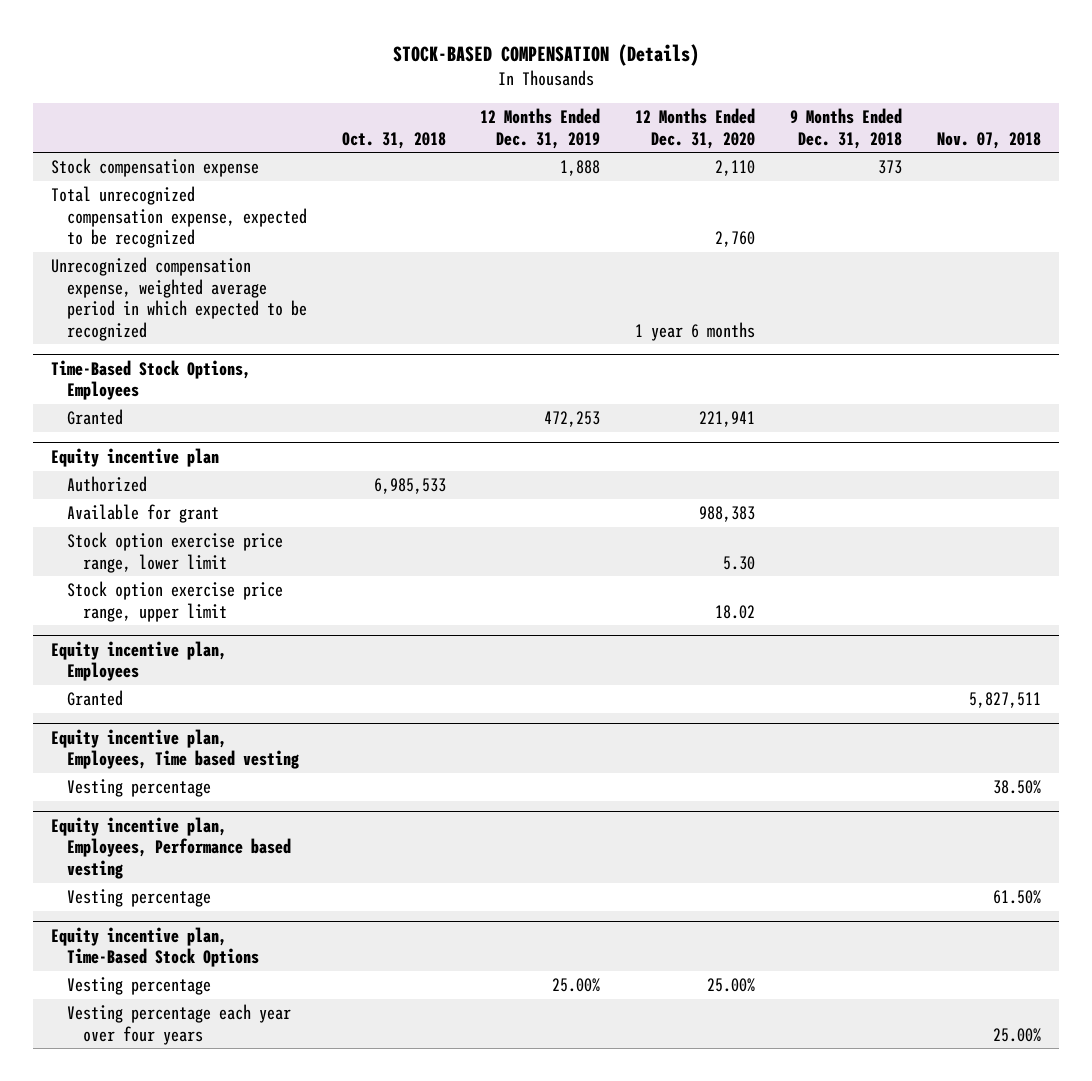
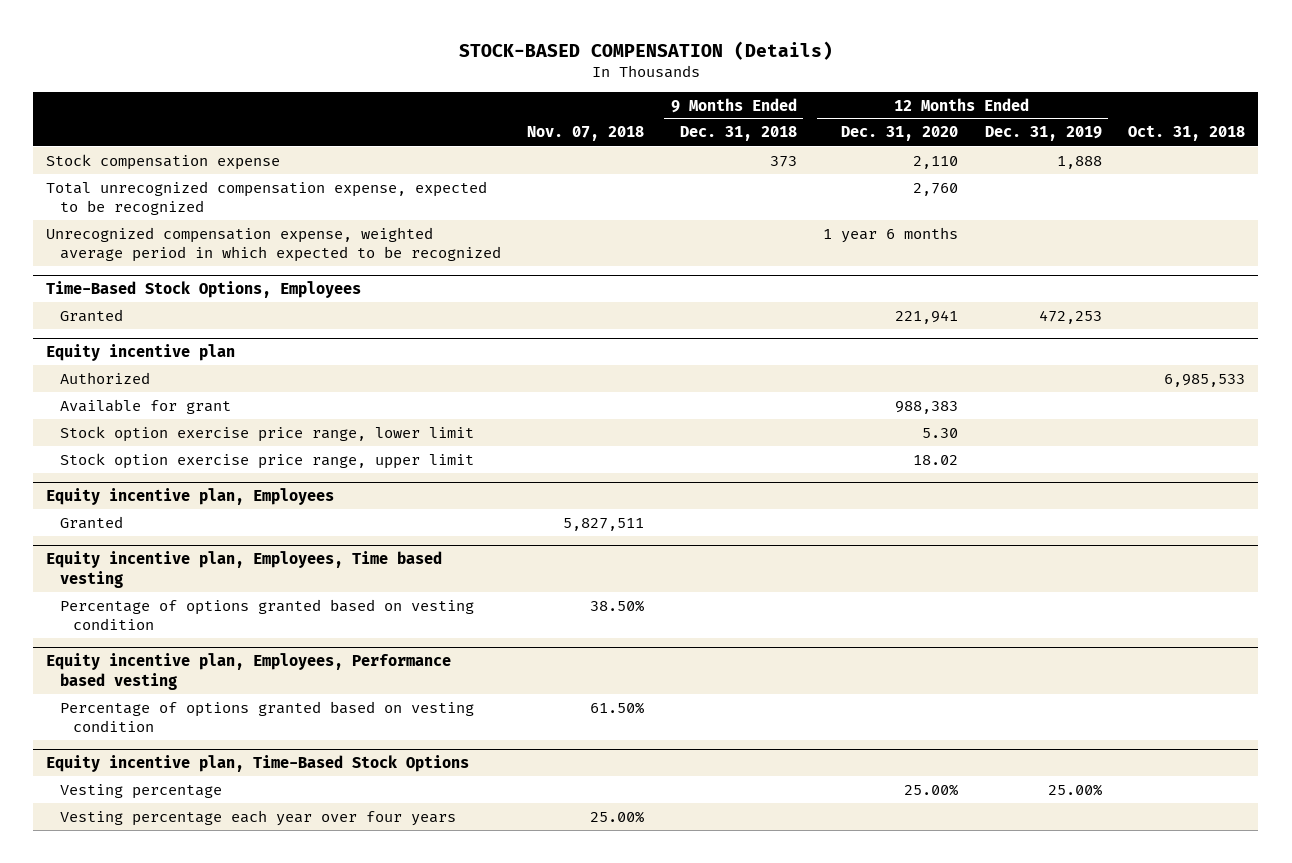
[66,779,211,798] Vesting percentage -> [59,598,474,630] Percentage of options granted based on vesting condition
[66,889,211,908] Vesting percentage -> [59,700,474,732] Percentage of options granted based on vesting condition

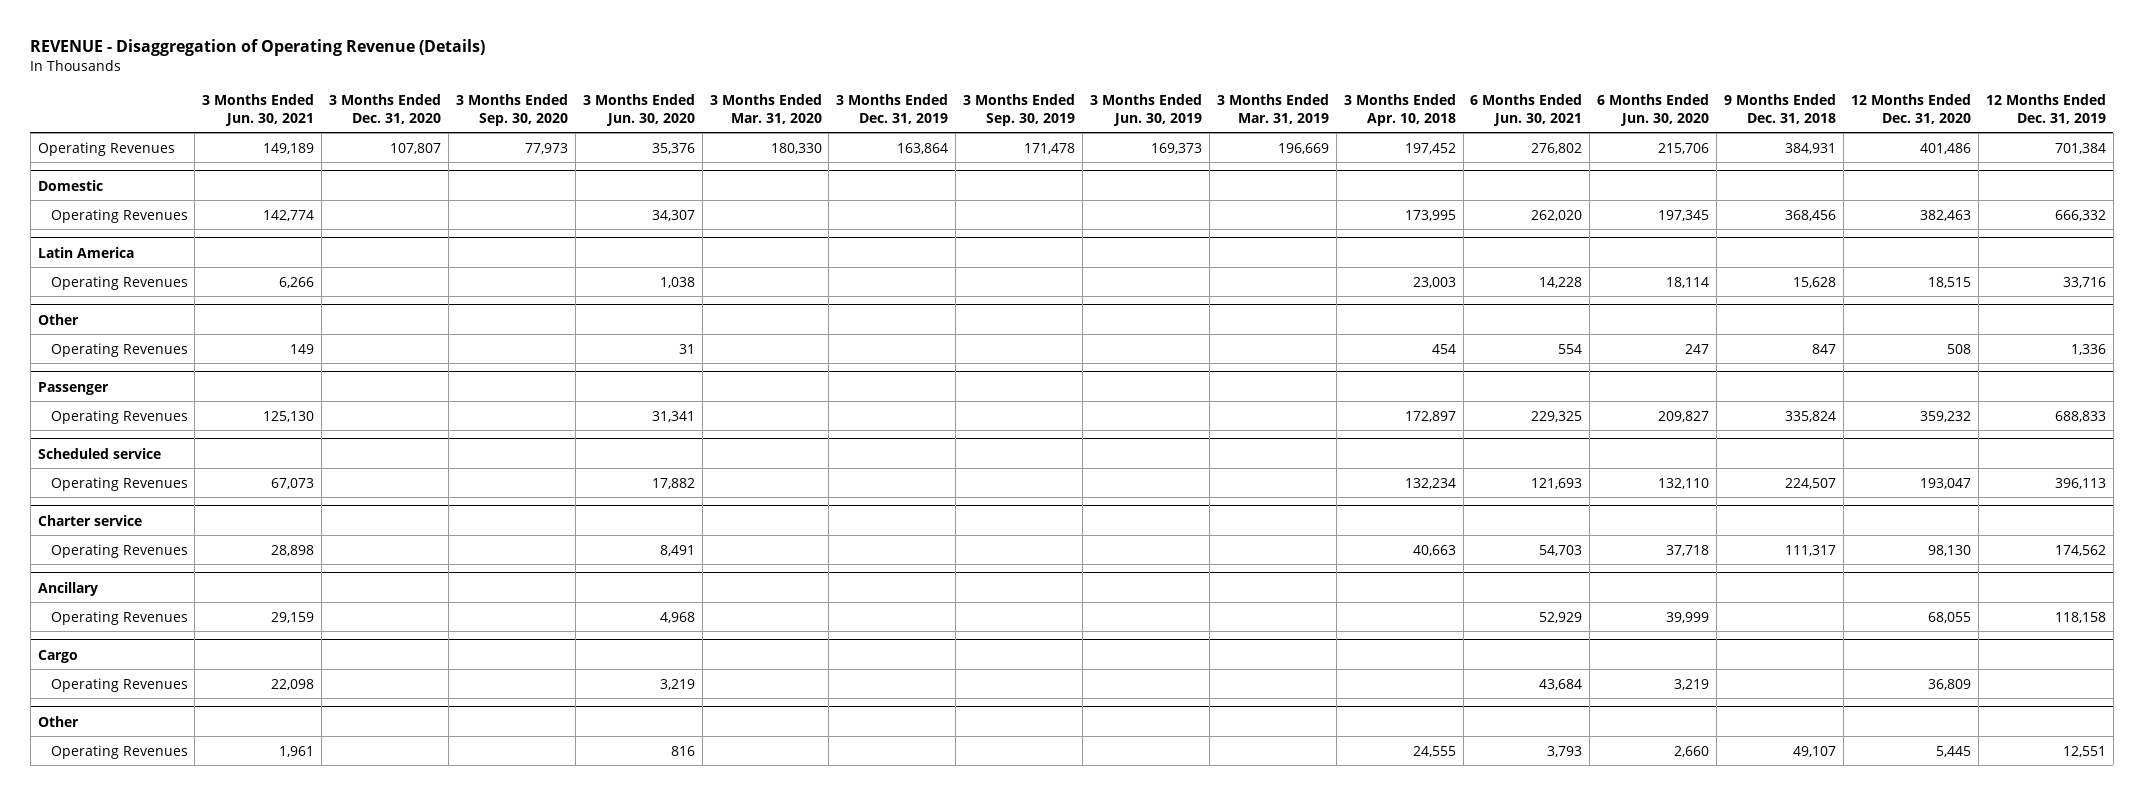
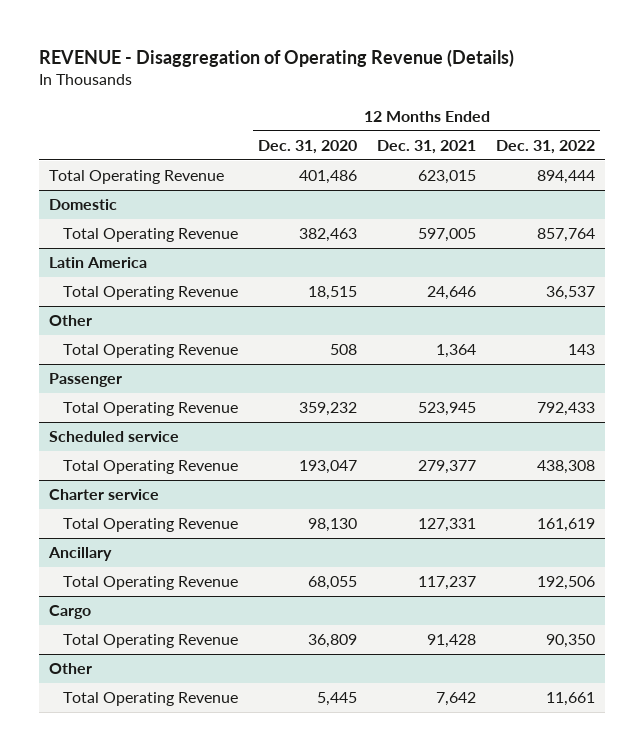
[202,93,315,126] 3 Months Ended Jun. 30, 2021 -> none
[329,93,442,124] 3 Months Ended Dec. 31, 2020 -> none
[455,93,568,126] 3 Months Ended Sep. 30, 2020 -> none
[582,93,695,126] 3 Months Ended Jun. 30, 2020 -> none
[709,93,822,124] 3 Months Ended Mar. 31, 2020 -> none
[836,93,949,124] 3 Months Ended Dec. 31, 2019 -> none
[963,93,1076,126] 3 Months Ended Sep. 30, 2019 -> none
[1089,93,1202,126] 3 Months Ended Jun. 30, 2019 -> none
[1216,93,1329,124] 3 Months Ended Mar. 31, 2019 -> none
[1343,93,1456,126] 3 Months Ended Apr. 10, 2018 -> none
[1470,93,1583,126] 6 Months Ended Jun. 30, 2021 -> none
[1597,93,1710,126] 6 Months Ended Jun. 30, 2020 -> none
[1724,93,1837,124] 9 Months Ended Dec. 31, 2018 -> none
[1985,93,2106,124] 12 Months Ended Dec. 31, 2019 -> none
none -> [377,139,477,154] Dec. 31, 2021
none -> [496,139,596,154] Dec. 31, 2022
[37,141,175,156] Operating Revenues -> [49,170,225,185] Total Operating Revenue
[50,208,188,223] Operating Revenues -> [63,228,239,243] Total Operating Revenue
[50,275,188,290] Operating Revenues -> [63,286,239,301] Total Operating Revenue
[50,342,188,357] Operating Revenues -> [63,344,239,359] Total Operating Revenue
[50,409,188,424] Operating Revenues -> [63,402,239,417] Total Operating Revenue
[50,476,188,491] Operating Revenues -> [63,460,239,475] Total Operating Revenue
[50,543,188,558] Operating Revenues -> [63,518,239,533] Total Operating Revenue
[50,610,188,625] Operating Revenues -> [63,576,239,591] Total Operating Revenue
[50,677,188,692] Operating Revenues -> [63,634,239,649] Total Operating Revenue
[50,744,188,759] Operating Revenues -> [63,692,239,707] Total Operating Revenue

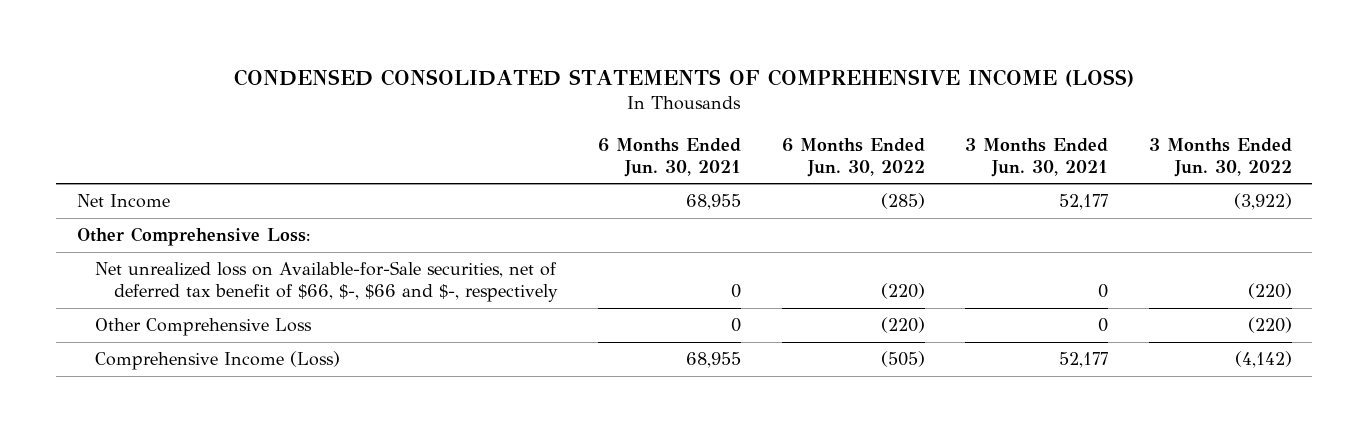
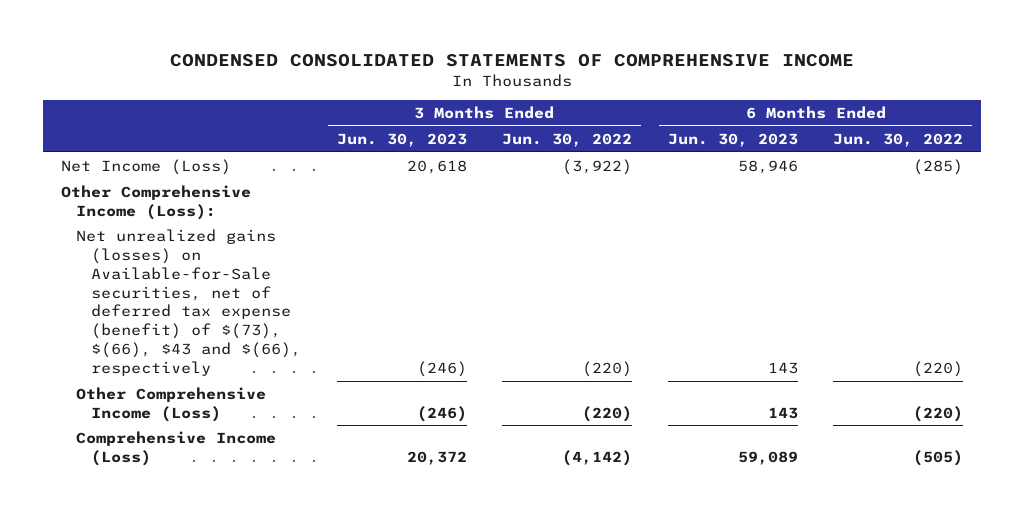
[234,68,1135,87] CONDENSED CONSOLIDATED STATEMENTS OF COMPREHENSIVE INCOME (LOSS) -> [170,53,855,67] CONDENSED CONSOLIDATED STATEMENTS OF COMPREHENSIVE INCOME
[598,137,742,177] 6 Months Ended Jun. 30, 2021 -> none
[965,137,1109,177] 3 Months Ended Jun. 30, 2021 -> none
none -> [336,132,467,147] Jun. 30, 2023
none -> [667,132,798,147] Jun. 30, 2023
[76,194,170,209] Net Income -> [60,158,231,175] Net Income (Loss)
[76,227,310,247] Other Comprehensive Loss: -> [60,184,251,220] Other Comprehensive Income (Loss):
[95,261,558,303] Net unrealized loss on Available-for-Sale securities, net of deferred tax benefit of $66, $-, $66 and $-, respectively -> [75,228,301,377] Net unrealized gains (losses) on Available-for-Sale securities, net of deferred tax expense (benefit) of $(73), $(66), $43 and $(66), respectively
[95,318,313,337] Other Comprehensive Loss -> [75,386,266,422] Other Comprehensive Income (Loss)

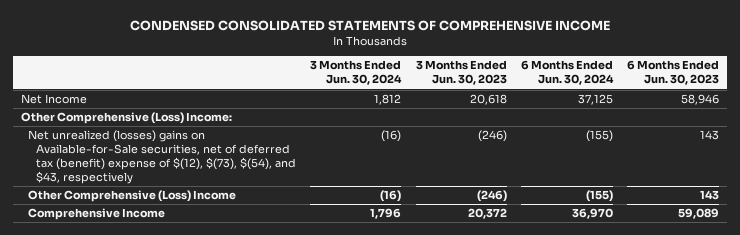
[502,132,633,147] Jun. 30, 2022 -> none
[833,132,964,147] Jun. 30, 2022 -> none
none -> [310,60,403,86] 3 Months Ended Jun. 30, 2024
none -> [521,60,615,86] 6 Months Ended Jun. 30, 2024
[60,158,231,175] Net Income (Loss) -> [20,94,87,105] Net Income
[60,184,251,220] Other Comprehensive Income (Loss): -> [20,112,232,125] Other Comprehensive (Loss) Income:
[75,228,301,377] Net unrealized gains (losses) on Available-for-Sale securities, net of deferred tax expense (benefit) of $(73), $(66), $43 and $(66), respectively -> [28,130,297,185] Net unrealized (losses) gains on Available-for-Sale securities, net of deferred tax (benefit) expense of $(12), $(73), $(54), and $43, respectively
[75,386,266,422] Other Comprehensive Income (Loss) -> [28,190,237,203] Other Comprehensive (Loss) Income
[75,430,276,466] Comprehensive Income (Loss) -> [28,208,166,221] Comprehensive Income

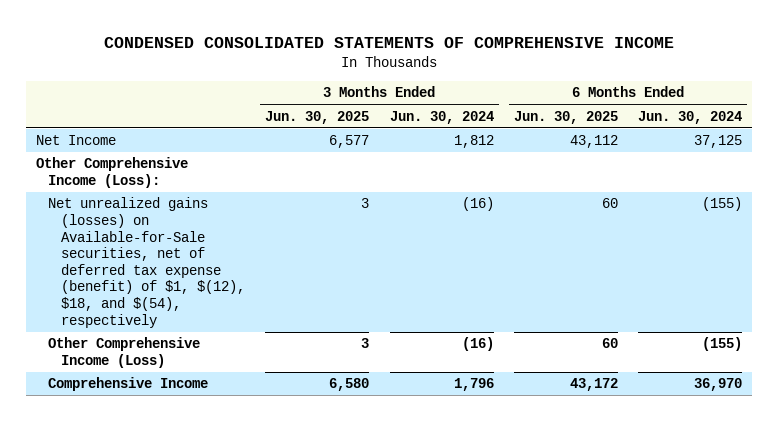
[415,60,507,86] 3 Months Ended Jun. 30, 2023 -> none
[627,60,720,86] 6 Months Ended Jun. 30, 2023 -> none
none -> [265,110,370,124] Jun. 30, 2025
none -> [513,110,618,124] Jun. 30, 2025
[20,112,232,125] Other Comprehensive (Loss) Income: -> [35,157,188,188] Other Comprehensive Income (Loss):
[28,130,297,185] Net unrealized (losses) gains on Available-for-Sale securities, net of deferred tax (benefit) expense of $(12), $(73), $(54), and $43, respectively -> [48,197,246,328] Net unrealized gains (losses) on Available-for-Sale securities, net of deferred tax expense (benefit) of $1, $(12), $18, and $(54), respectively
[28,190,237,203] Other Comprehensive (Loss) Income -> [48,337,201,368] Other Comprehensive Income (Loss)

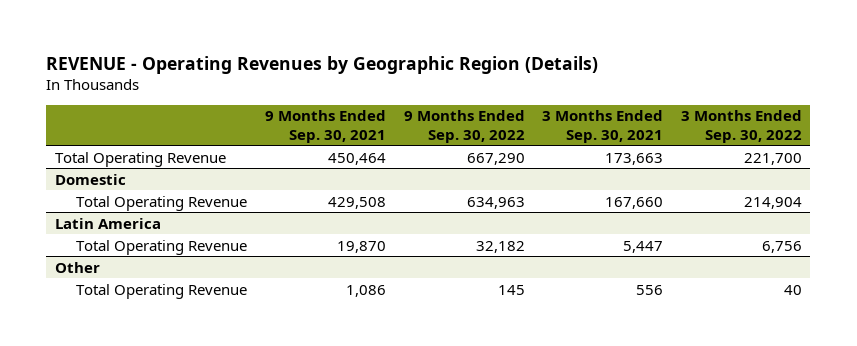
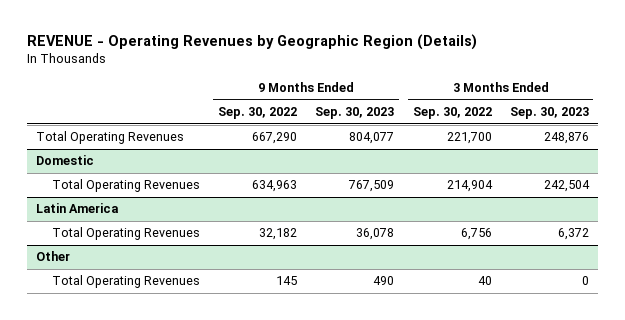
[265,110,387,143] 9 Months Ended Sep. 30, 2021 -> none
[542,110,664,143] 3 Months Ended Sep. 30, 2021 -> none
none -> [315,107,395,120] Sep. 30, 2023
none -> [509,107,589,120] Sep. 30, 2023
[54,151,226,167] Total Operating Revenue -> [36,131,185,145] Total Operating Revenues
[76,195,248,211] Total Operating Revenue -> [51,179,200,193] Total Operating Revenues
[76,239,248,255] Total Operating Revenue -> [51,227,200,241] Total Operating Revenues
[76,283,248,299] Total Operating Revenue -> [51,275,200,289] Total Operating Revenues

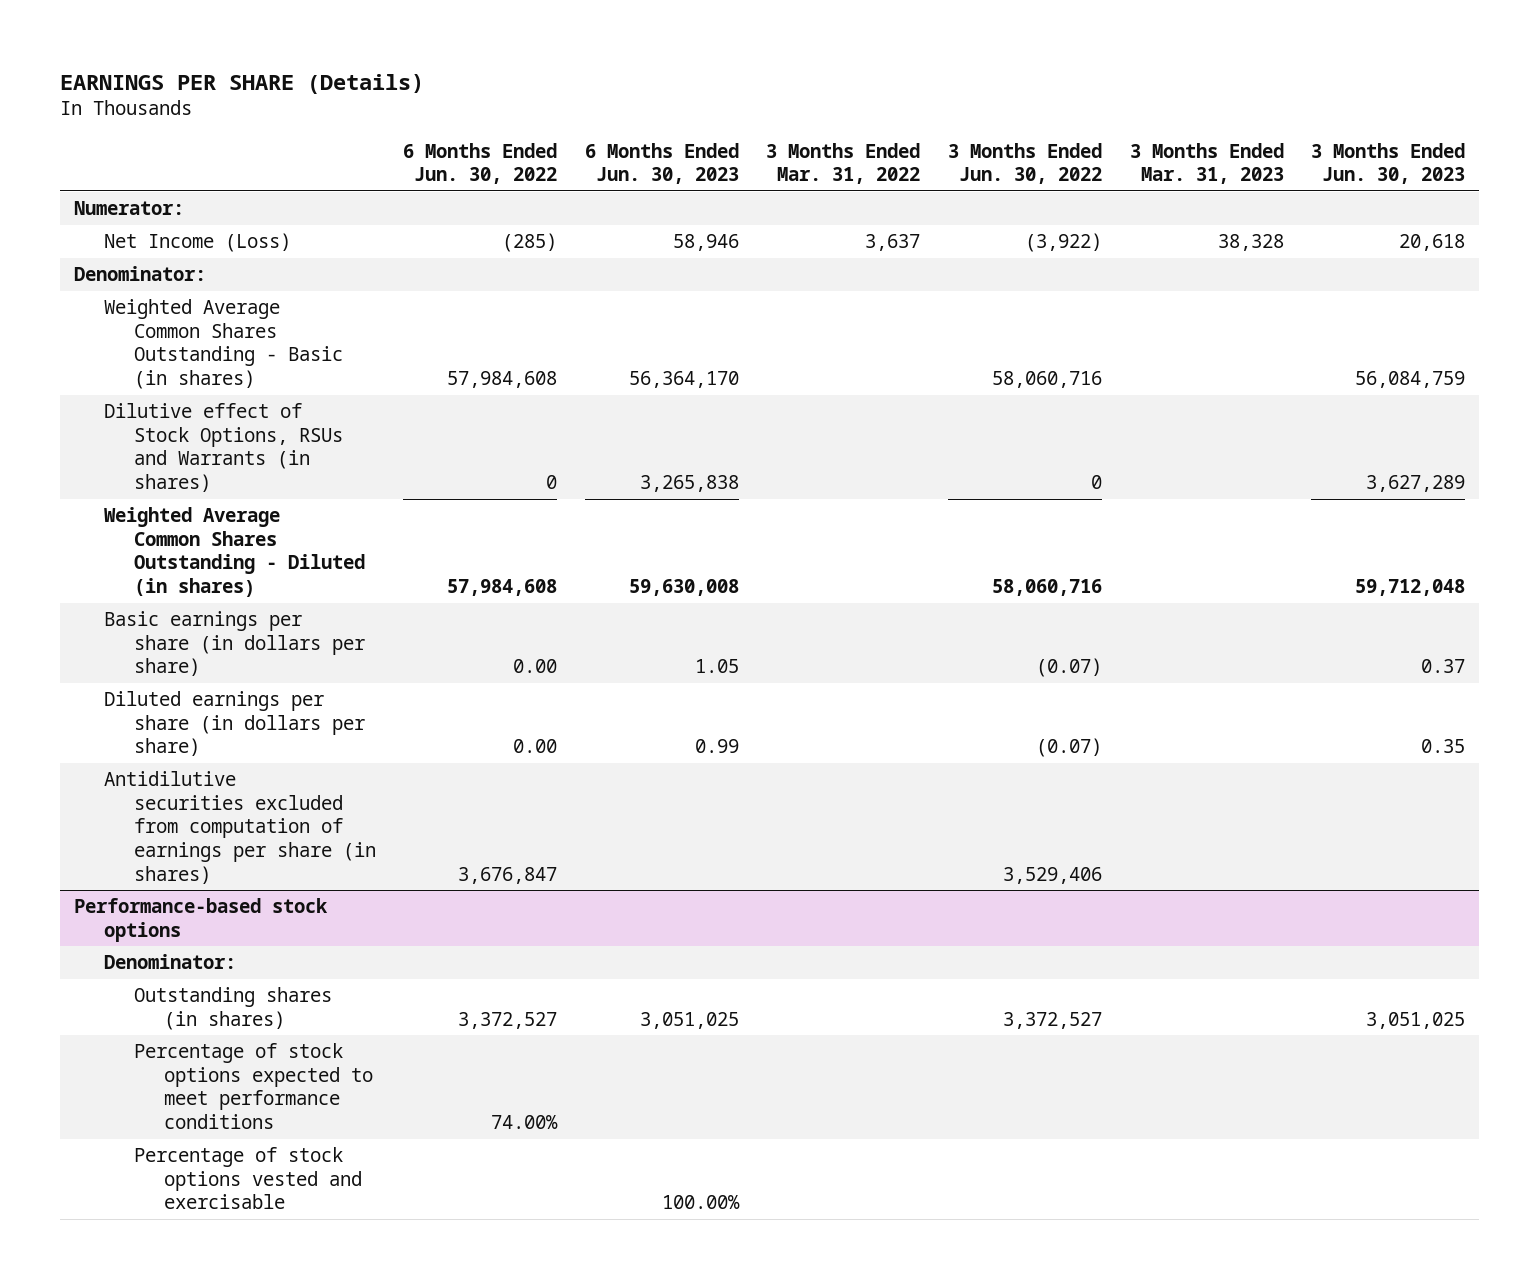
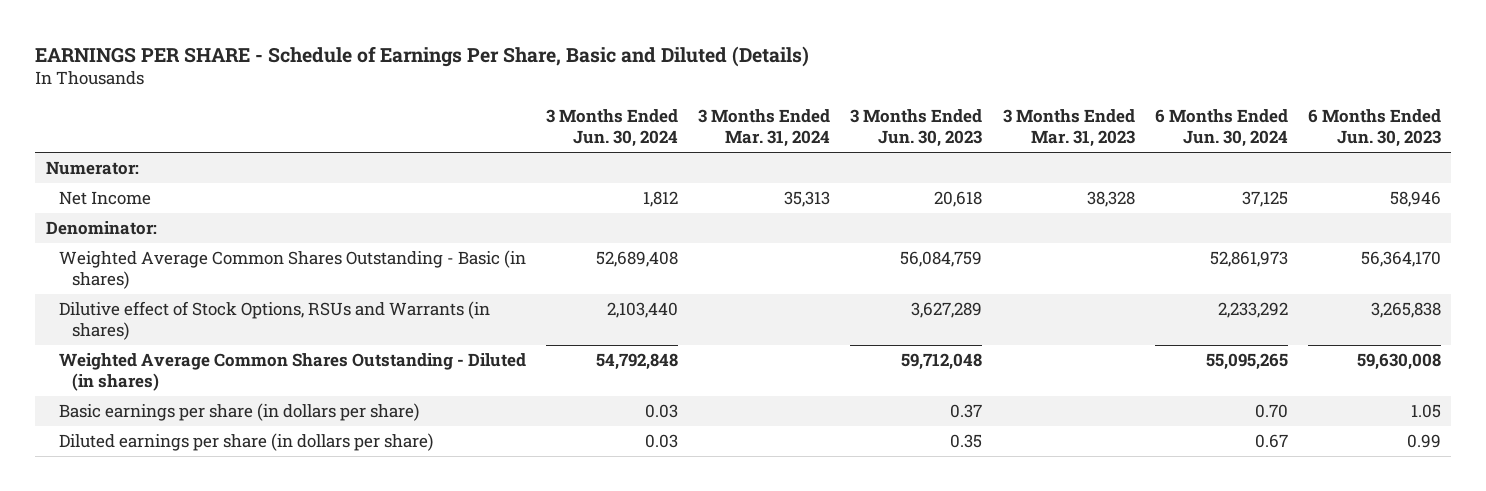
[59,73,424,94] EARNINGS PER SHARE (Details) -> [35,45,810,67] EARNINGS PER SHARE - Schedule of Earnings Per Share, Basic and Diluted (Details)
[403,142,558,185] 6 Months Ended Jun. 30, 2022 -> none
[766,142,921,185] 3 Months Ended Mar. 31, 2022 -> none
[948,142,1103,185] 3 Months Ended Jun. 30, 2022 -> none
none -> [546,109,679,148] 3 Months Ended Jun. 30, 2024
none -> [698,109,831,148] 3 Months Ended Mar. 31, 2024
none -> [1154,109,1288,148] 6 Months Ended Jun. 30, 2024
[103,233,291,253] Net Income (Loss) -> [58,191,151,206] Net Income
[103,771,376,884] Antidilutive securities excluded from computation of earnings per share (in shares) -> none
[73,898,328,942] Performance-based stock options -> none
[103,954,236,970] Denominator: -> none
[133,987,332,1030] Outstanding shares (in shares) -> none
[133,1043,373,1130] Percentage of stock options expected to meet performance conditions -> none
[133,1147,362,1210] Percentage of stock options vested and exercisable -> none

